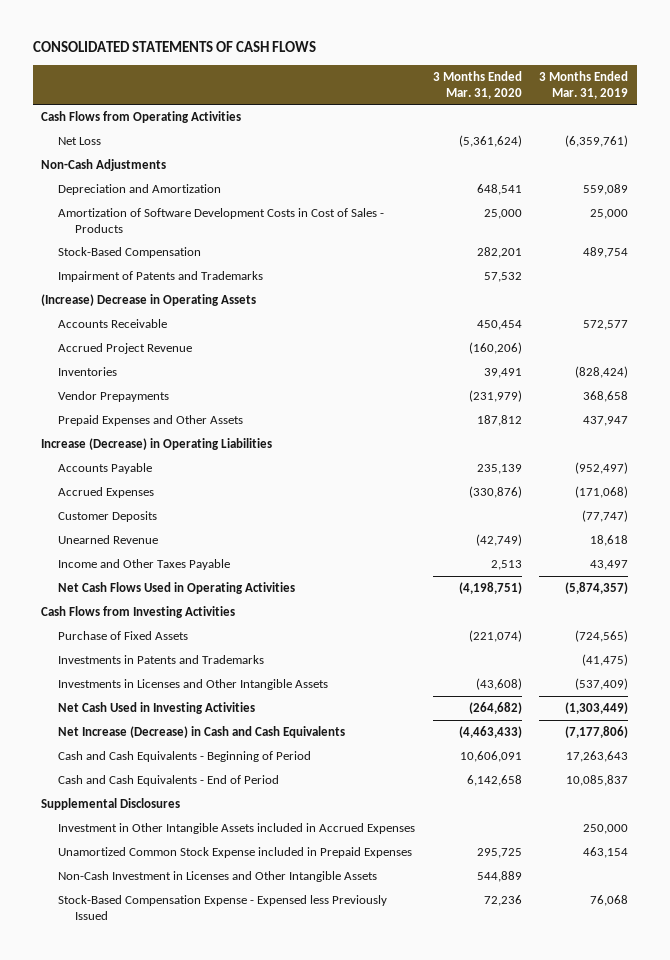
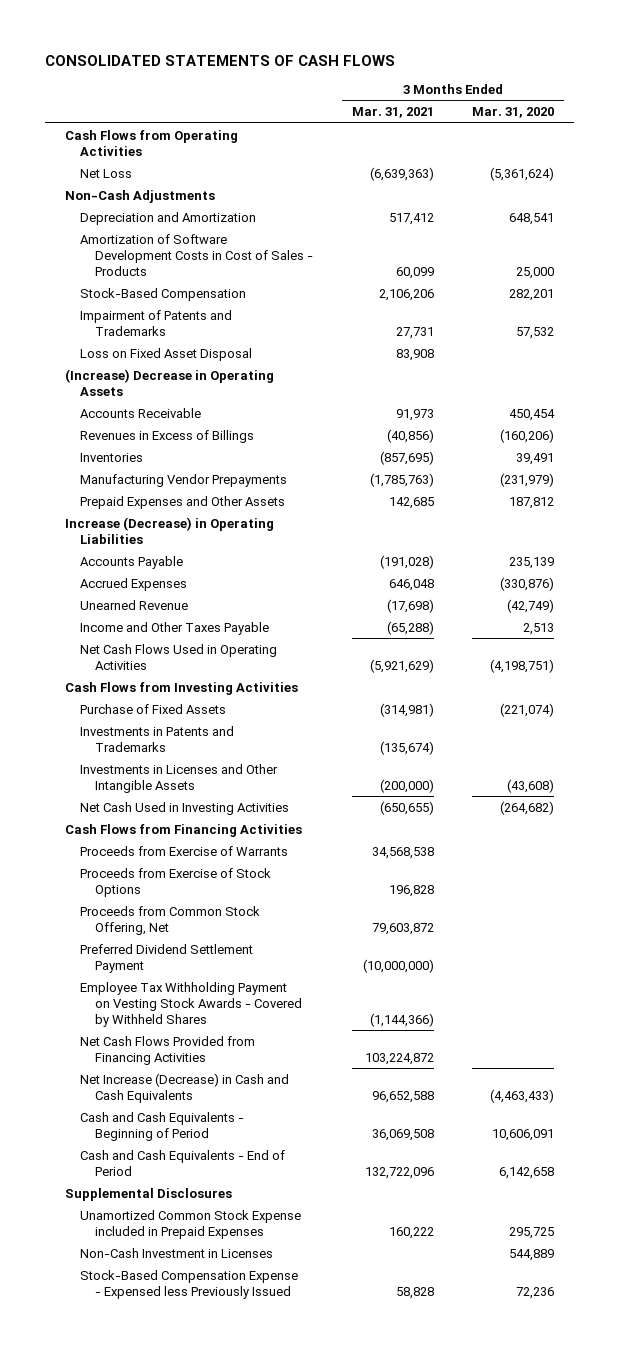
[539,70,629,99] 3 Months Ended Mar. 31, 2019 -> none
none -> [351,107,434,119] Mar. 31, 2021
none -> [79,347,252,361] Loss on Fixed Asset Disposal
[58,342,193,354] Accrued Project Revenue -> [79,429,254,443] Revenues in Excess of Billings
[58,390,170,402] Vendor Prepayments -> [79,473,287,487] Manufacturing Vendor Prepayments
[58,510,158,522] Customer Deposits -> none
none -> [64,823,302,837] Cash Flows from Financing Activities
none -> [79,845,288,856] Proceeds from Exercise of Warrants
none -> [79,867,271,897] Proceeds from Exercise of Stock Options
none -> [79,905,260,935] Proceeds from Common Stock Offering, Net
none -> [79,943,253,973] Preferred Dividend Settlement Payment
none -> [79,981,302,1027] Employee Tax Withholding Payment on Vesting Stock Awards - Covered by Withheld Shares
none -> [79,1035,255,1065] Net Cash Flows Provided from Financing Activities
[58,822,416,834] Investment in Other Intangible Assets included in Accrued Expenses -> none
[58,870,378,882] Non-Cash Investment in Licenses and Other Intangible Assets -> [79,1247,273,1258] Non-Cash Investment in Licenses

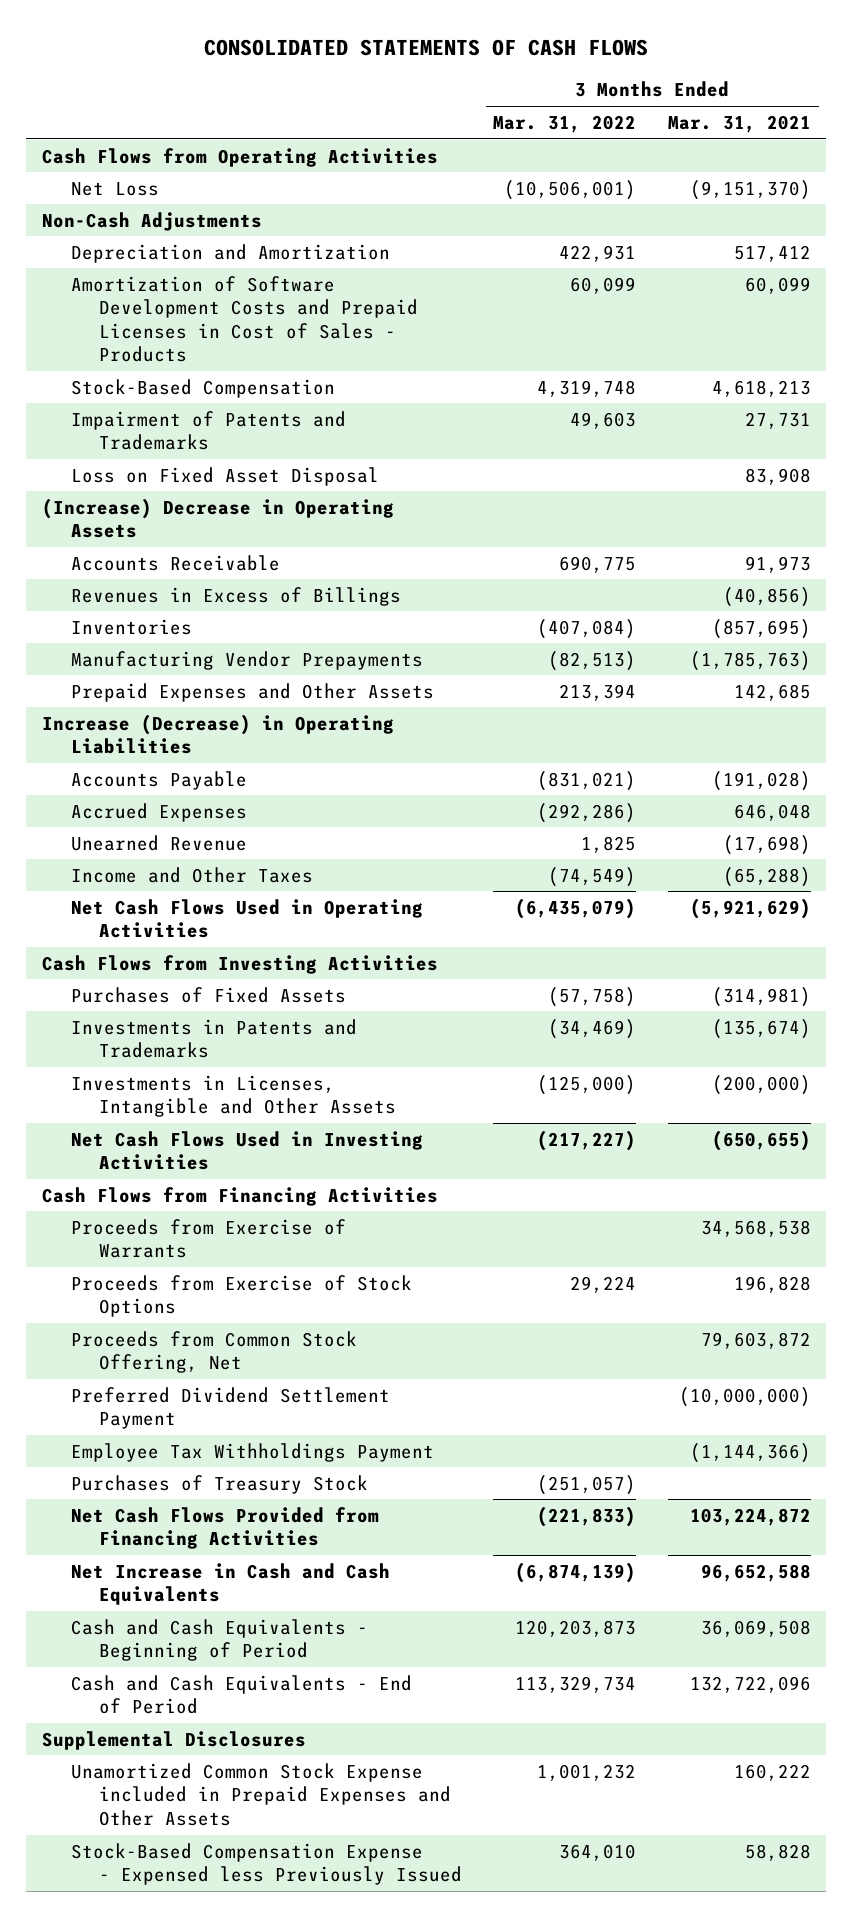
[472,107,555,119] Mar. 31, 2020 -> none
none -> [493,114,637,133] Mar. 31, 2022
[369,166,434,181] (6,639,363) -> [689,179,811,200] (9,151,370)
[79,233,313,276] Amortization of Software Development Costs in Cost of Sales - Products -> [70,275,418,363] Amortization of Software Development Costs and Prepaid Licenses in Cost of Sales - Products
[378,288,434,301] 2,106,206 -> [711,379,811,397] 4,618,213
[79,621,269,635] Income and Other Taxes Payable -> [70,866,313,883] Income and Other Taxes
[79,703,226,714] Purchase of Fixed Assets -> [70,986,346,1003] Purchases of Fixed Assets
[79,763,278,793] Investments in Licenses and Other Intangible Assets -> [70,1074,396,1118] Investments in Licenses, Intangible and Other Assets
[79,801,289,815] Net Cash Used in Investing Activities -> [70,1130,423,1171] Net Cash Flows Used in Investing Activities
[79,981,302,1027] Employee Tax Withholding Payment on Vesting Stock Awards - Covered by Withheld Shares -> [70,1442,434,1462] Employee Tax Withholdings Payment
none -> [70,1474,368,1494] Purchases of Treasury Stock
[79,1072,289,1103] Net Increase (Decrease) in Cash and Cash Equivalents -> [70,1562,390,1606] Net Increase in Cash and Cash Equivalents
[79,1247,273,1258] Non-Cash Investment in Licenses -> none
[79,1209,301,1239] Unamortized Common Stock Expense included in Prepaid Expenses -> [70,1762,451,1826] Unamortized Common Stock Expense included in Prepaid Expenses and Other Assets

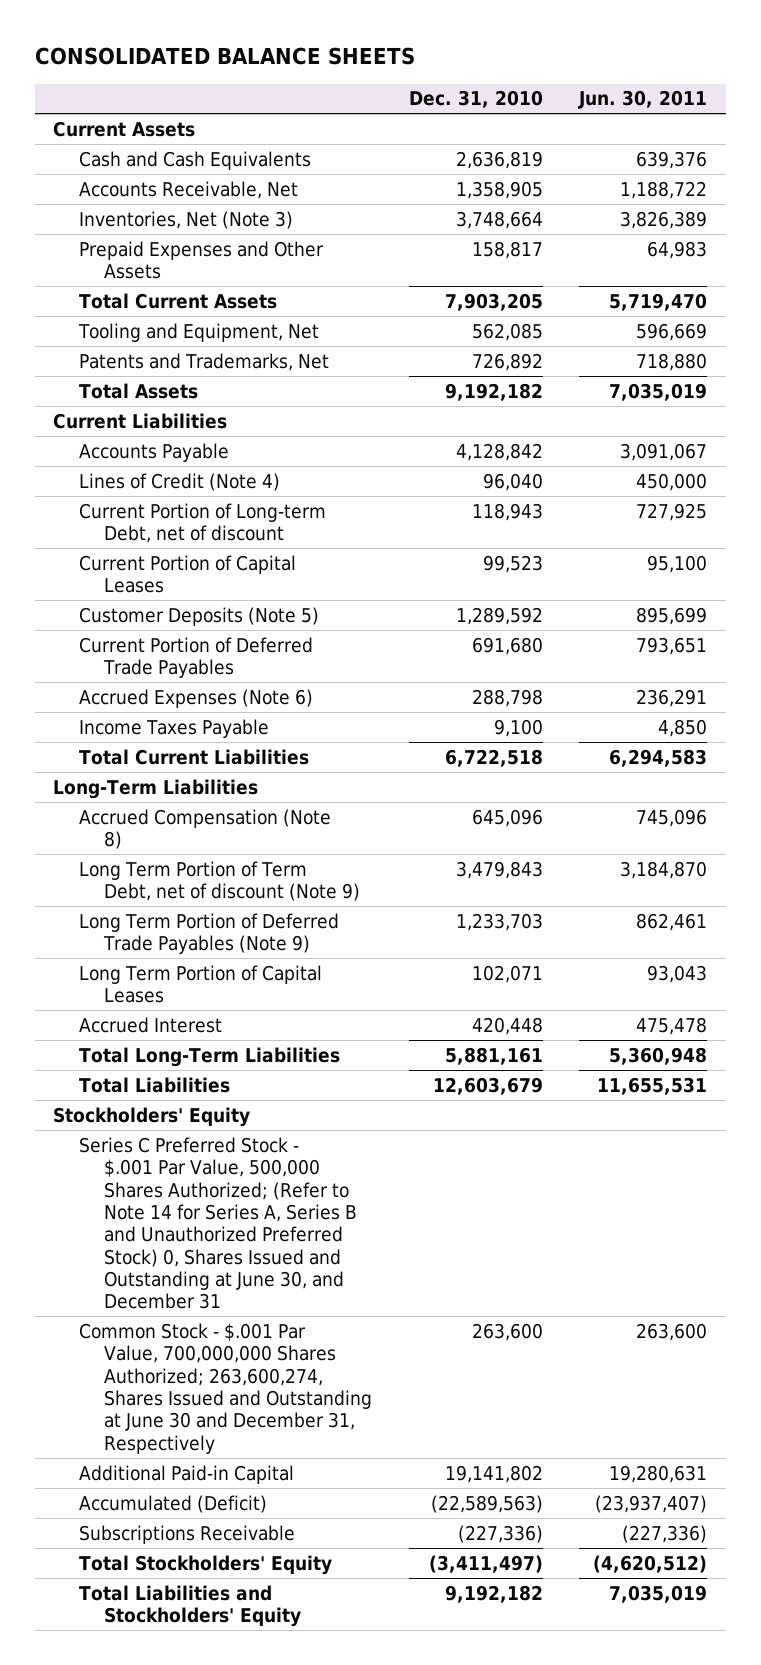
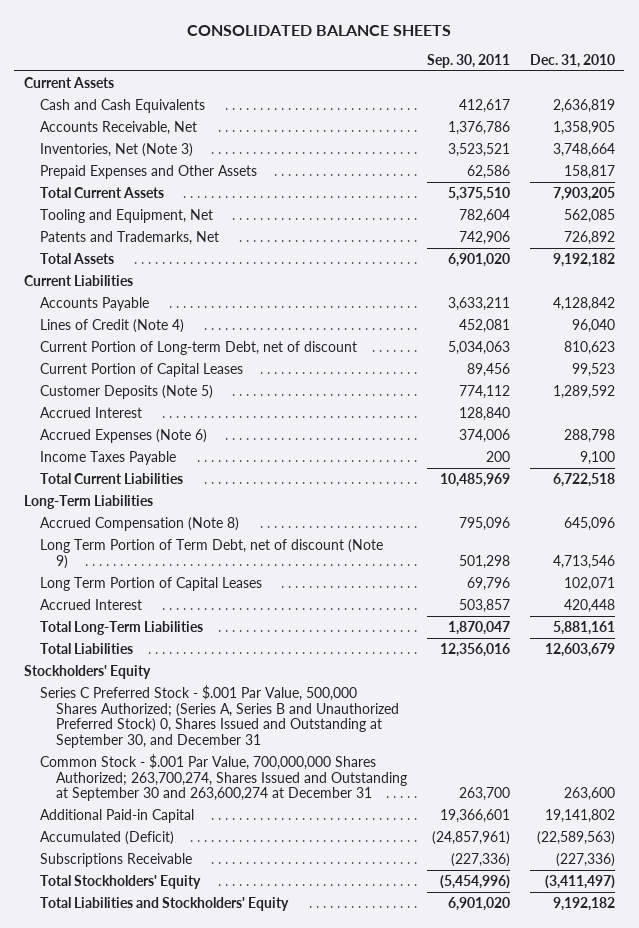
[578,90,708,110] Jun. 30, 2011 -> none
none -> [426,53,510,68] Sep. 30, 2011
[471,502,543,521] 118,943 -> [563,340,615,355] 810,623
[78,636,313,679] Current Portion of Deferred Trade Payables -> none
none -> [40,406,143,418] Accrued Interest
[78,912,339,955] Long Term Portion of Deferred Trade Payables (Note 9) -> none
[455,860,543,879] 3,479,843 -> [552,554,615,569] 4,713,546
[78,1136,358,1310] Series C Preferred Stock - $.001 Par Value, 500,000 Shares Authorized; (Refer to Note 14 for Series A, Series B and Unauthorized Preferred Stock) 0, Shares Issued and Outstanding at June 30, and December 31 -> [40,684,399,749] Series C Preferred Stock - $.001 Par Value, 500,000 Shares Authorized; (Series A, Series B and Unauthorized Preferred Stock) 0, Shares Issued and Outstanding at September 30, and December 31
[78,1322,373,1454] Common Stock - $.001 Par Value, 700,000,000 Shares Authorized; 263,600,274, Shares Issued and Outstanding at June 30 and December 31, Respectively -> [40,753,407,802] Common Stock - $.001 Par Value, 700,000,000 Shares Authorized; 263,700,274, Shares Issued and Outstanding at September 30 and 263,600,274 at December 31

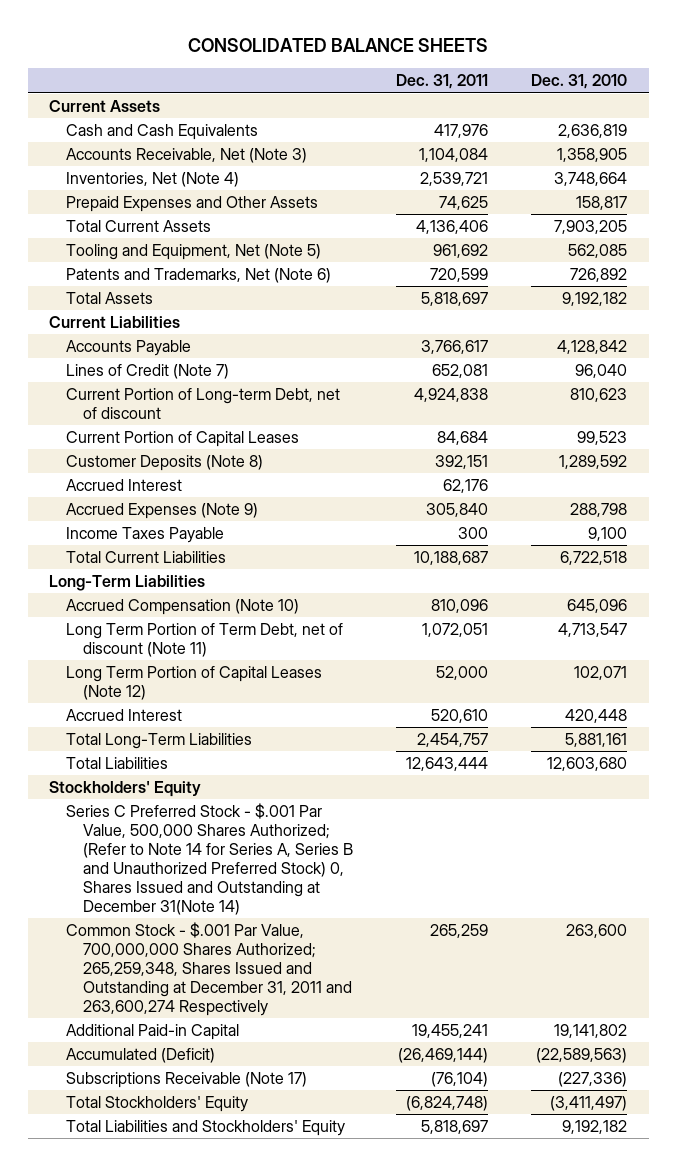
[426,53,510,68] Sep. 30, 2011 -> none
none -> [396,74,489,90] Dec. 31, 2011
[40,120,198,135] Accounts Receivable, Net -> [66,147,308,163] Accounts Receivable, Net (Note 3)
[40,142,194,157] Inventories, Net (Note 3) -> [66,171,240,187] Inventories, Net (Note 4)
[40,208,214,223] Tooling and Equipment, Net -> [66,243,322,260] Tooling and Equipment, Net (Note 5)
[40,230,220,245] Patents and Trademarks, Net -> [66,267,332,283] Patents and Trademarks, Net (Note 6)
[40,318,185,333] Lines of Credit (Note 4) -> [66,363,230,379] Lines of Credit (Note 7)
[40,384,214,399] Customer Deposits (Note 5) -> [66,454,264,471] Customer Deposits (Note 8)
[40,428,208,443] Accrued Expenses (Note 6) -> [66,502,259,519] Accrued Expenses (Note 9)
[40,516,240,531] Accrued Compensation (Note 8) -> [66,598,300,615] Accrued Compensation (Note 10)
[40,538,384,569] Long Term Portion of Term Debt, net of discount (Note 9) -> [66,622,344,657] Long Term Portion of Term Debt, net of discount (Note 11)
[552,554,615,569] 4,713,546 -> [558,622,628,637] 4,713,547
[40,576,263,591] Long Term Portion of Capital Leases -> [66,665,323,700] Long Term Portion of Capital Leases (Note 12)
[544,642,615,657] 12,603,679 -> [547,756,628,771] 12,603,680
[40,684,399,749] Series C Preferred Stock - $.001 Par Value, 500,000 Shares Authorized; (Series A, Series B and Unauthorized Preferred Stock) 0, Shares Issued and Outstanding at September 30, and December 31 -> [66,802,354,915] Series C Preferred Stock - $.001 Par Value, 500,000 Shares Authorized; (Refer to Note 14 for Series A, Series B and Unauthorized Preferred Stock) 0, Shares Issued and Outstanding at December 31(Note 14)
[40,753,407,802] Common Stock - $.001 Par Value, 700,000,000 Shares Authorized; 263,700,274, Shares Issued and Outstanding at September 30 and 263,600,274 at December 31 -> [66,921,353,1016] Common Stock - $.001 Par Value, 700,000,000 Shares Authorized; 265,259,348, Shares Issued and Outstanding at December 31, 2011 and 263,600,274 Respectively
[40,852,193,867] Subscriptions Receivable -> [66,1071,308,1088] Subscriptions Receivable (Note 17)

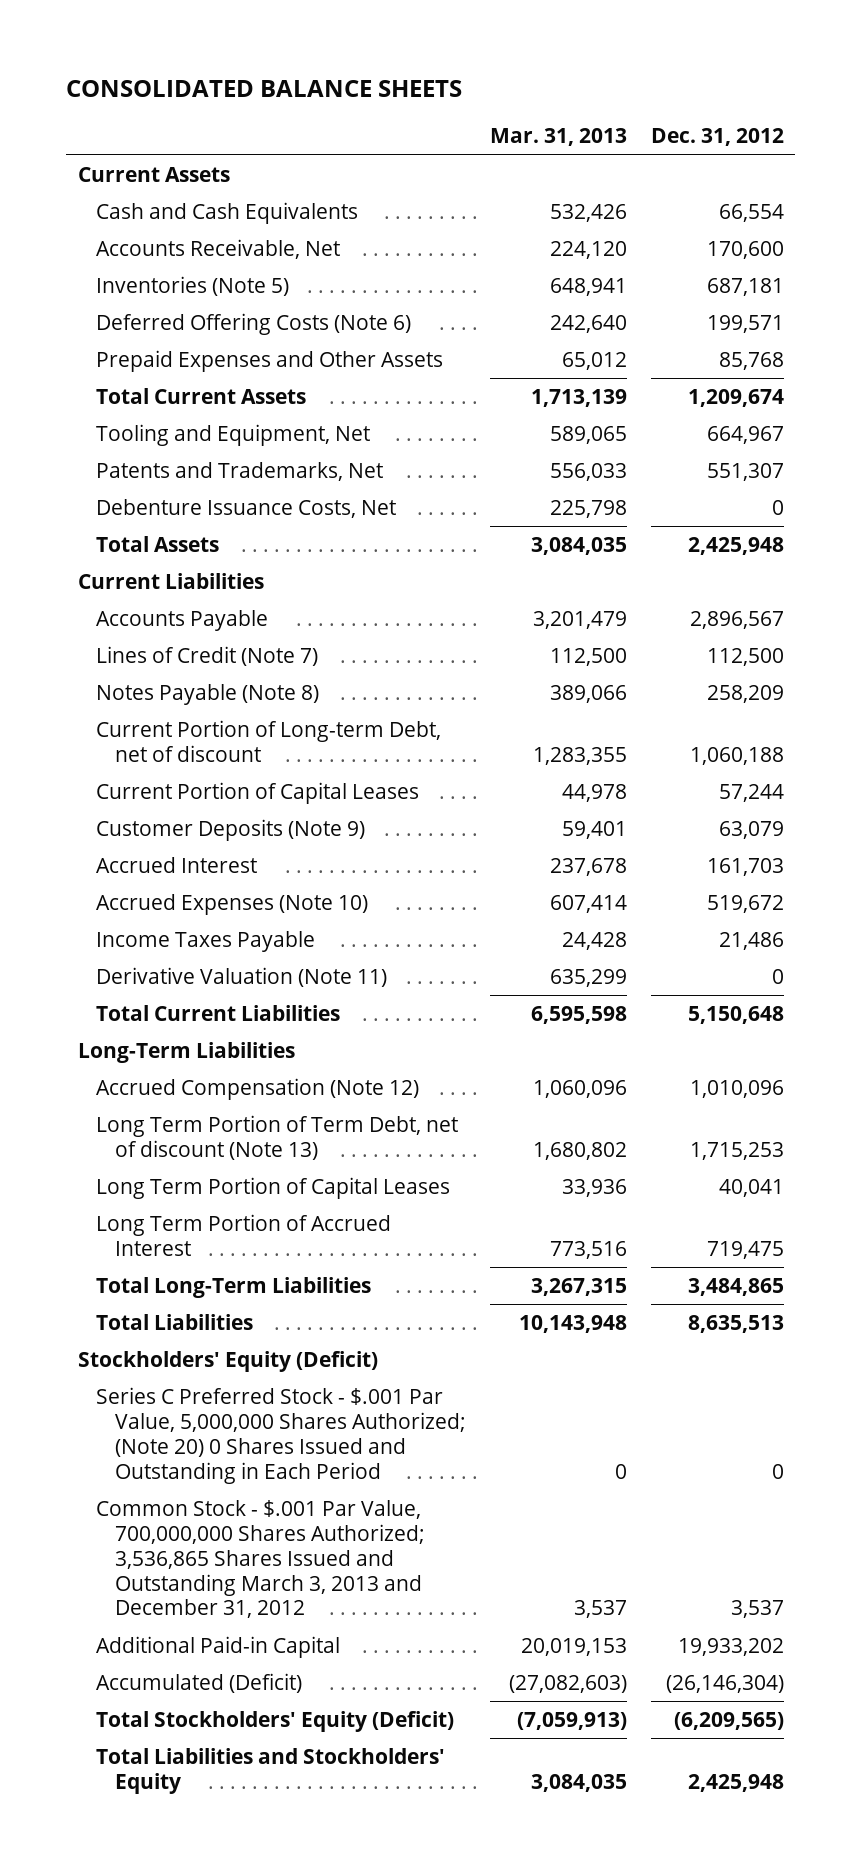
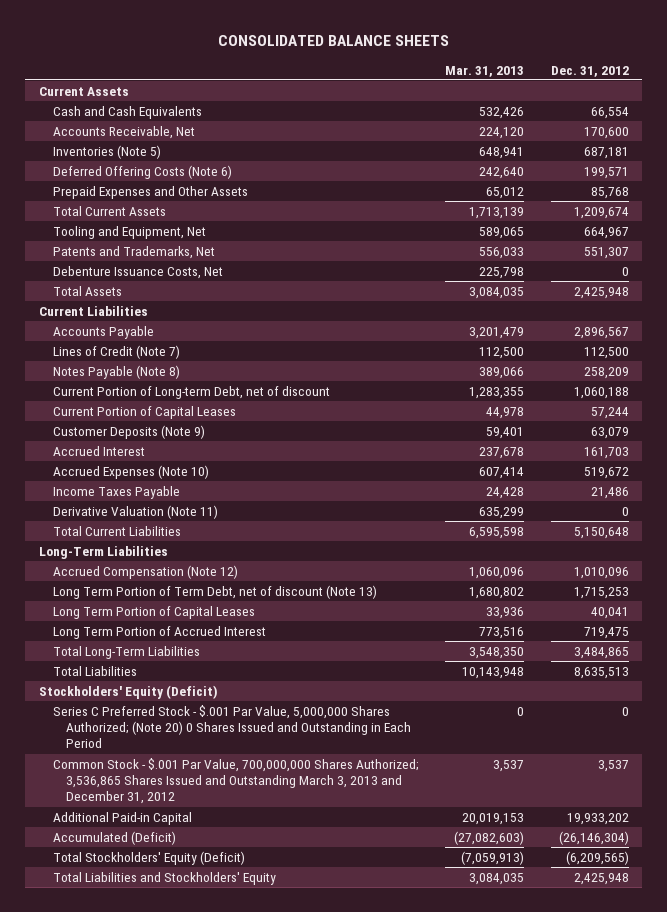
[530,1277,627,1296] 3,267,315 -> [469,646,525,659] 3,548,350

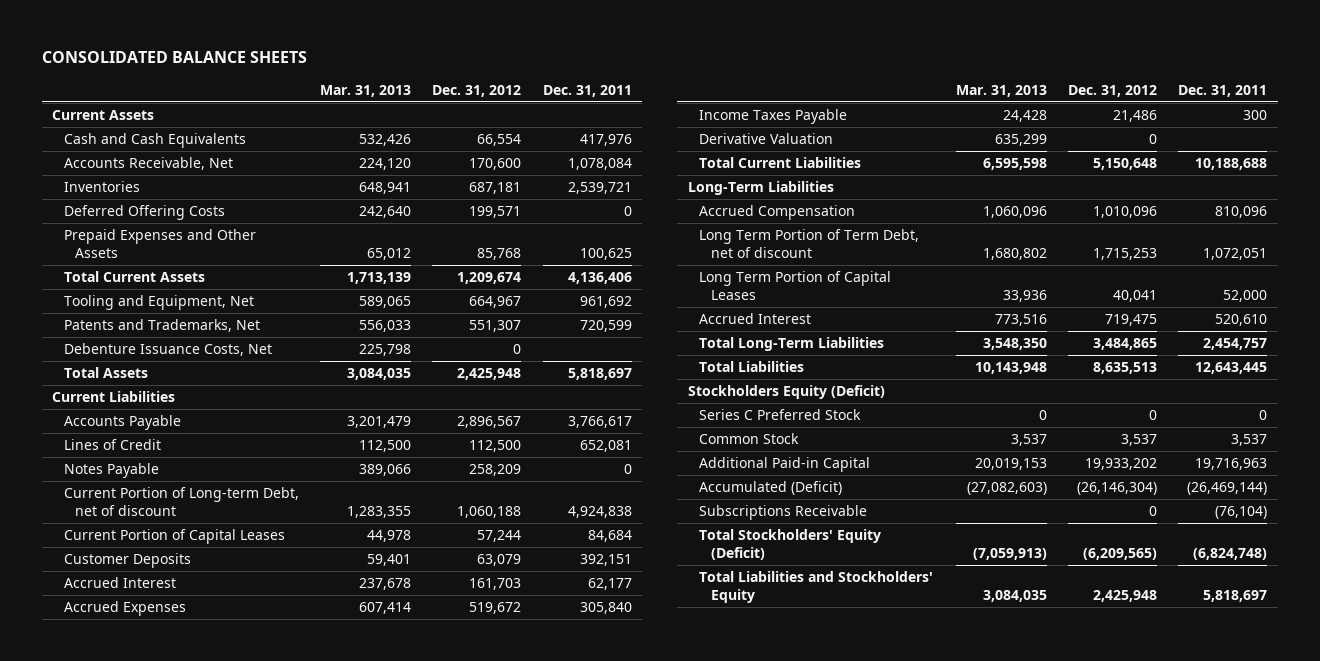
none -> [542,84,632,97] Dec. 31, 2011
[52,144,161,159] Inventories (Note 5) -> [63,181,140,193] Inventories
[52,164,232,179] Deferred Offering Costs (Note 6) -> [63,205,225,221] Deferred Offering Costs
[52,344,180,359] Lines of Credit (Note 7) -> [63,439,161,451] Lines of Credit
[52,364,180,379] Notes Payable (Note 8) -> [63,463,159,479] Notes Payable
[52,424,205,439] Customer Deposits (Note 9) -> [63,553,191,569] Customer Deposits
[52,464,209,479] Accrued Expenses (Note 10) -> [63,601,186,617] Accrued Expenses
[52,504,218,519] Derivative Valuation (Note 11) -> [699,133,834,145] Derivative Valuation
[52,564,238,579] Accrued Compensation (Note 12) -> [699,205,856,221] Accrued Compensation
[52,584,377,599] Long Term Portion of Term Debt, net of discount (Note 13) -> [699,229,920,259] Long Term Portion of Term Debt, net of discount
[52,625,266,639] Long Term Portion of Accrued Interest -> [699,313,812,325] Accrued Interest
[38,684,218,699] Stockholders' Equity (Deficit) -> [688,385,886,400] Stockholders Equity (Deficit)
[52,704,412,749] Series C Preferred Stock - $.001 Par Value, 5,000,000 Shares Authorized; (Note 20) 0 Shares Issued and Outstanding in Each Period -> [699,409,862,421] Series C Preferred Stock
[52,757,419,805] Common Stock - $.001 Par Value, 700,000,000 Shares Authorized; 3,536,865 Shares Issued and Outstanding March 3, 2013 and December 31, 2012 -> [699,433,800,445] Common Stock
none -> [699,505,868,521] Subscriptions Receivable

